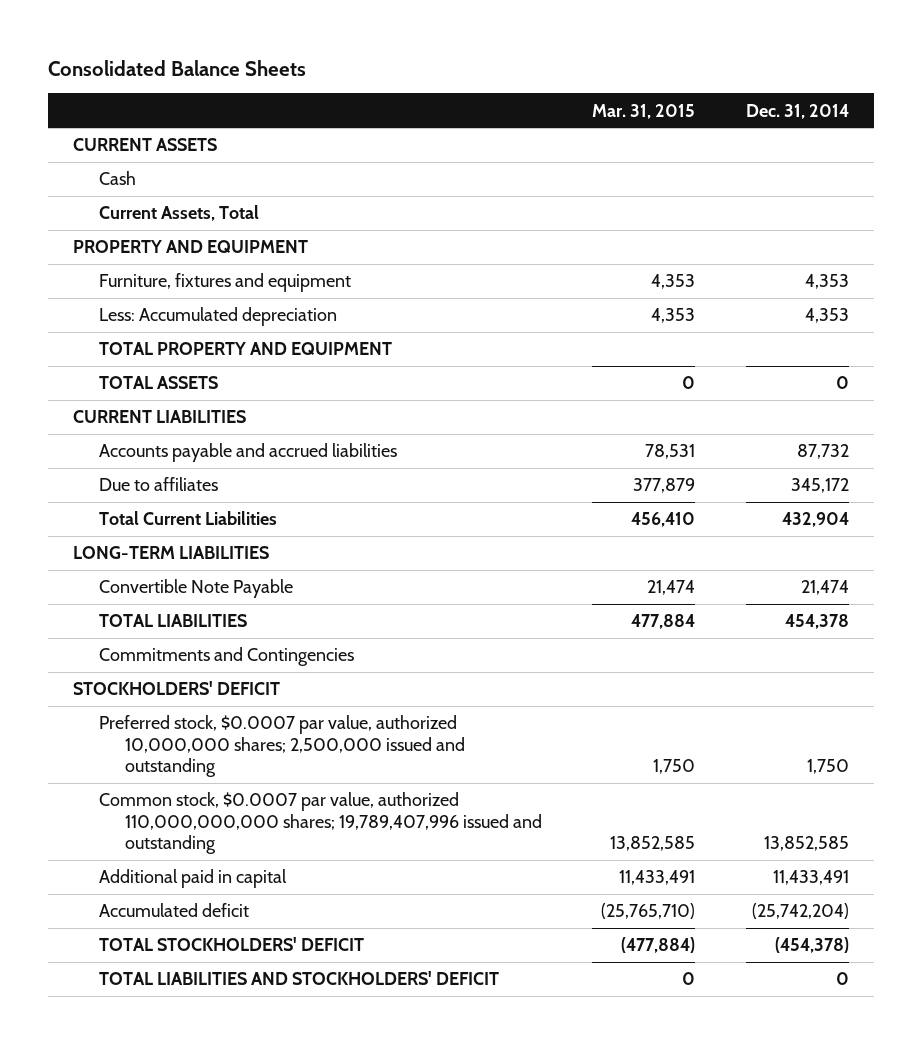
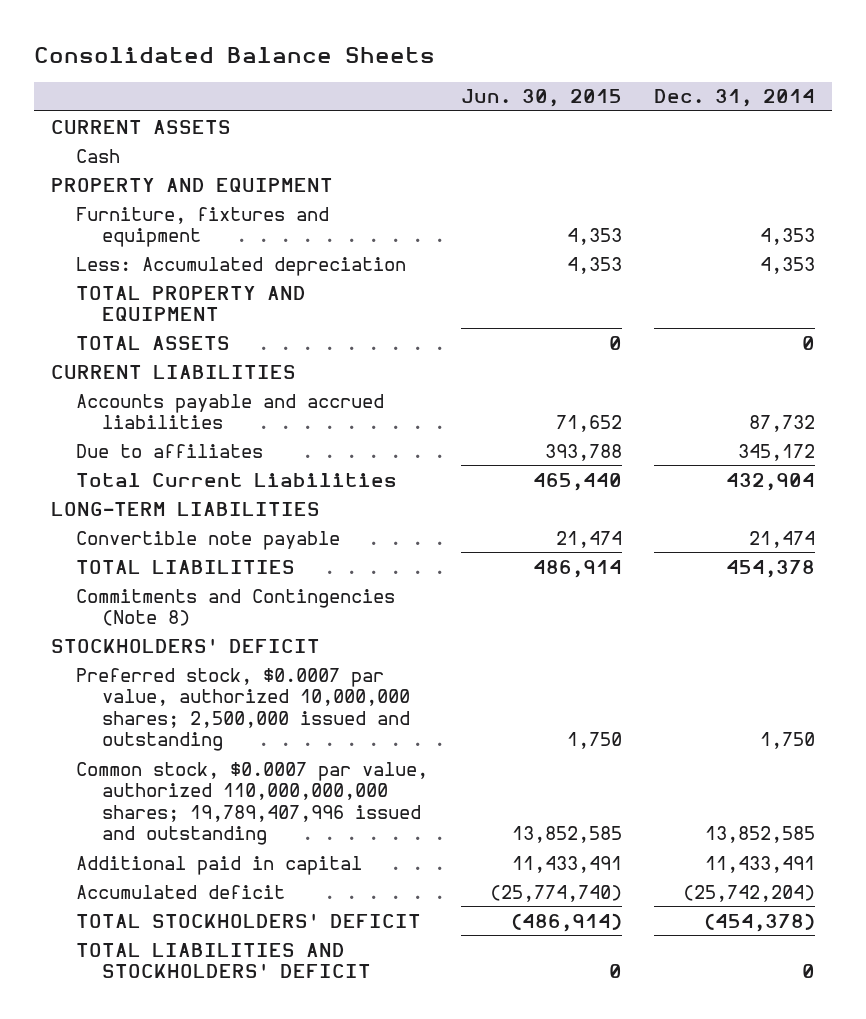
[592,103,696,119] Mar. 31, 2015 -> none
none -> [460,89,622,108] Jun. 30, 2015
[98,205,259,222] Current Assets, Total -> none
[98,579,293,599] Convertible Note Payable -> [76,530,341,550] Convertible note payable
[98,647,354,667] Commitments and Contingencies -> [76,588,396,627] Commitments and Contingencies (Note 8)

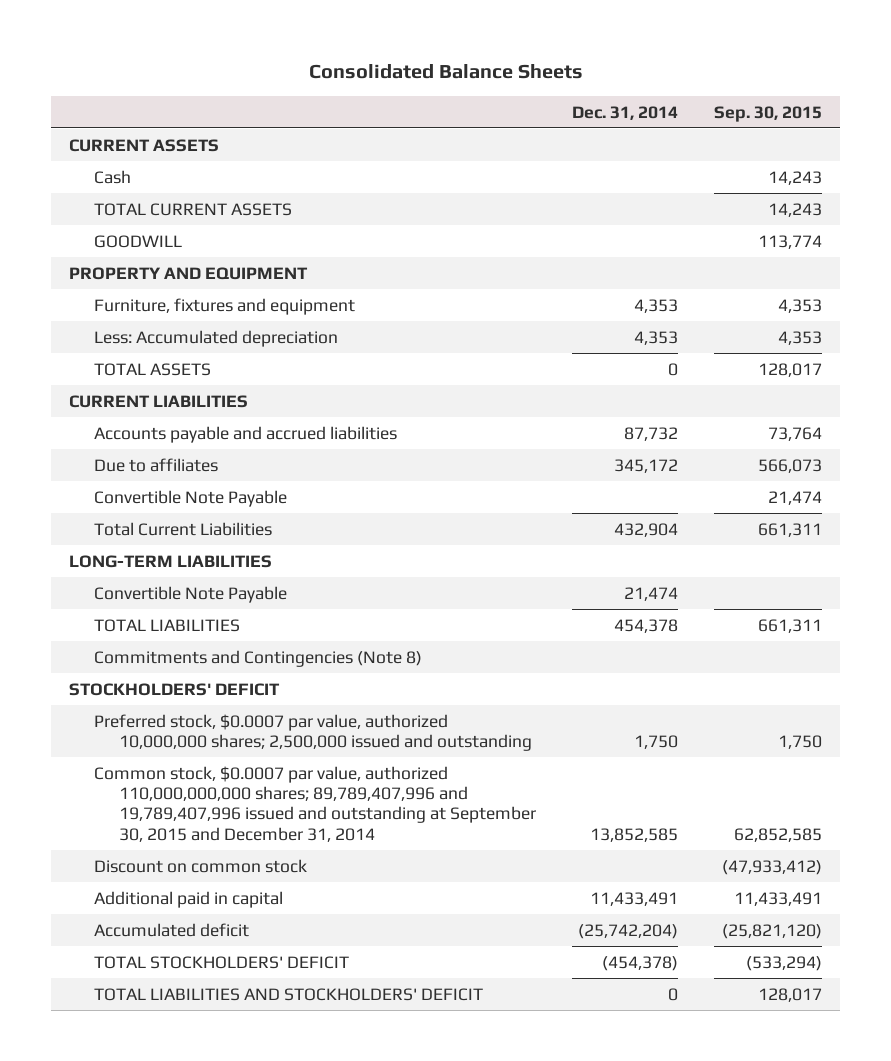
[460,89,622,108] Jun. 30, 2015 -> none
none -> [714,105,823,122] Sep. 30, 2015
none -> [93,202,292,216] TOTAL CURRENT ASSETS
none -> [93,234,182,248] GOODWILL
[76,285,307,322] TOTAL PROPERTY AND EQUIPMENT -> none
none -> [93,489,287,507] Convertible Note Payable
[76,530,341,550] Convertible note payable -> [93,585,287,603] Convertible Note Payable
[76,761,429,846] Common stock, $0.0007 par value, authorized 110,000,000,000 shares; 19,789,407,996 issued and outstanding -> [93,765,536,842] Common stock, $0.0007 par value, authorized 110,000,000,000 shares; 89,789,407,996 and 19,789,407,996 issued and outstanding at September 30, 2015 and December 31, 2014
none -> [93,858,307,873] Discount on common stock

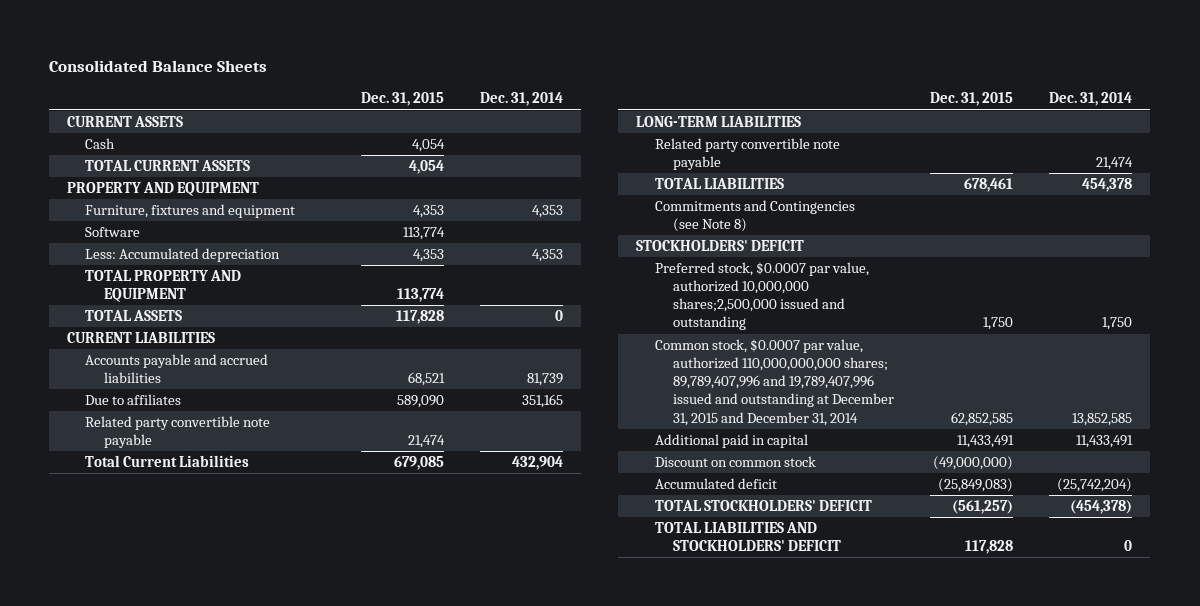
[714,105,823,122] Sep. 30, 2015 -> none
none -> [360,92,444,107] Dec. 31, 2015
[93,234,182,248] GOODWILL -> none
none -> [85,227,141,238] Software
none -> [85,270,242,303] TOTAL PROPERTY AND EQUIPMENT
[623,426,678,441] 87,732 -> [527,373,564,387] 81,739
[613,458,678,473] 345,172 -> [522,394,564,409] 351,165
[93,489,287,507] Convertible Note Payable -> [85,416,271,449] Related party convertible note payable
[93,585,287,603] Convertible Note Payable -> [654,138,840,171] Related party convertible note payable
[93,649,422,667] Commitments and Contingencies (Note 8) -> [654,200,855,233] Commitments and Contingencies (see Note 8)
[93,713,532,751] Preferred stock, $0.0007 par value, authorized 10,000,000 shares; 2,500,000 issued and outstanding -> [654,262,869,331] Preferred stock, $0.0007 par value, authorized 10,000,000 shares;2,500,000 issued and outstanding
[93,765,536,842] Common stock, $0.0007 par value, authorized 110,000,000,000 shares; 89,789,407,996 and 19,789,407,996 issued and outstanding at September 30, 2015 and December 31, 2014 -> [654,339,894,426] Common stock, $0.0007 par value, authorized 110,000,000,000 shares; 89,789,407,996 and 19,789,407,996 issued and outstanding at December 31, 2015 and December 31, 2014
[93,858,307,873] Discount on common stock -> [654,456,816,468] Discount on common stock

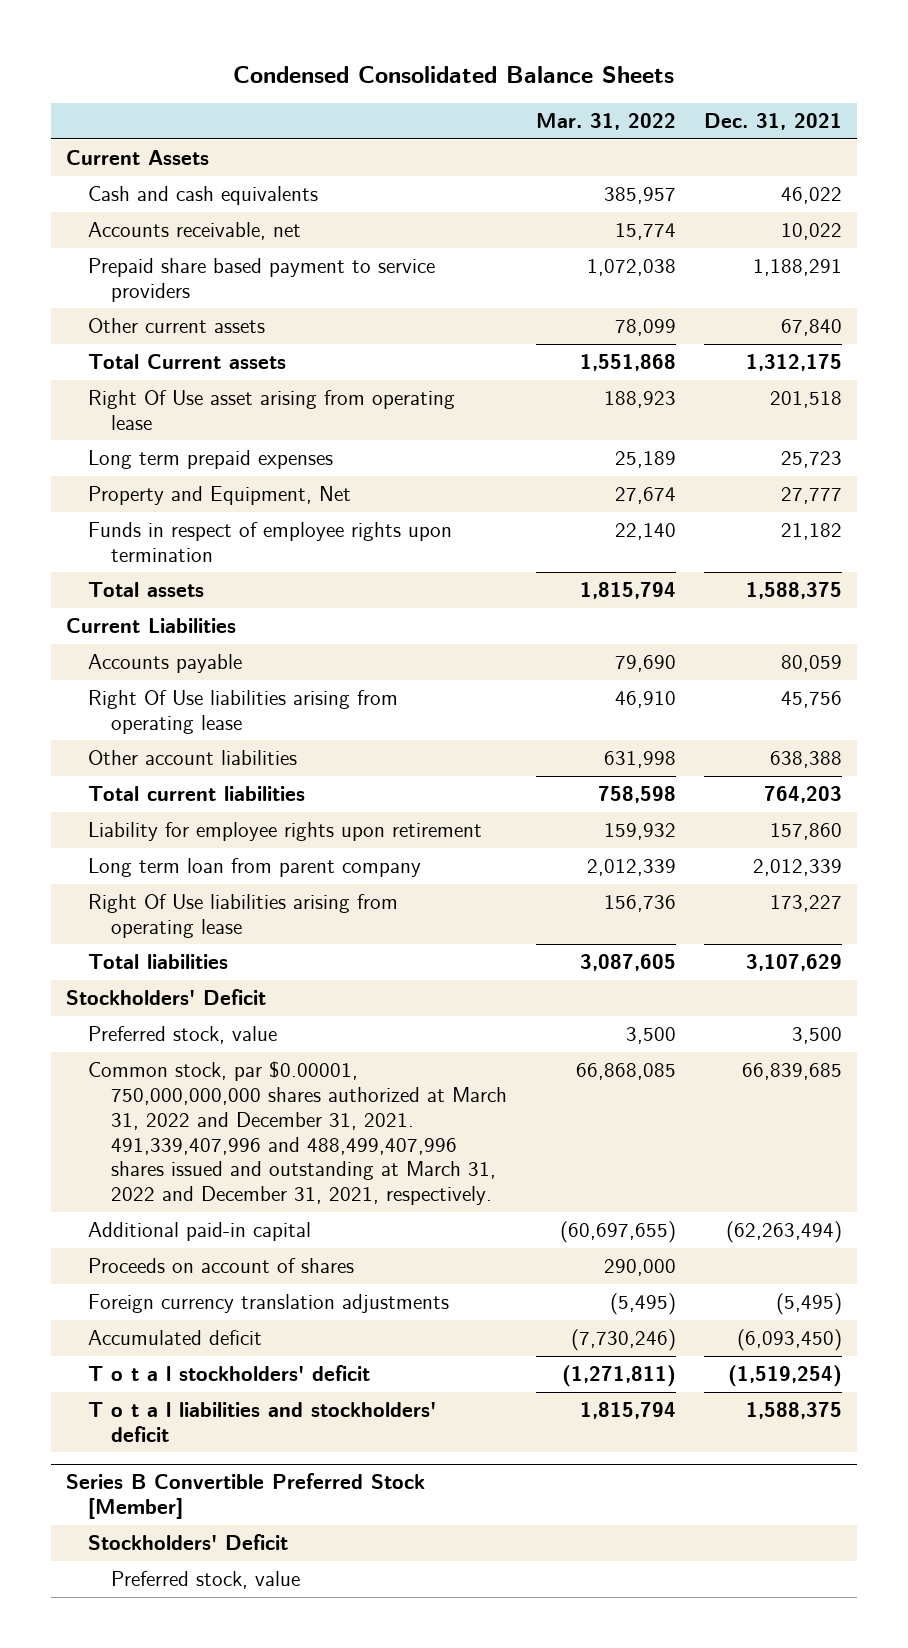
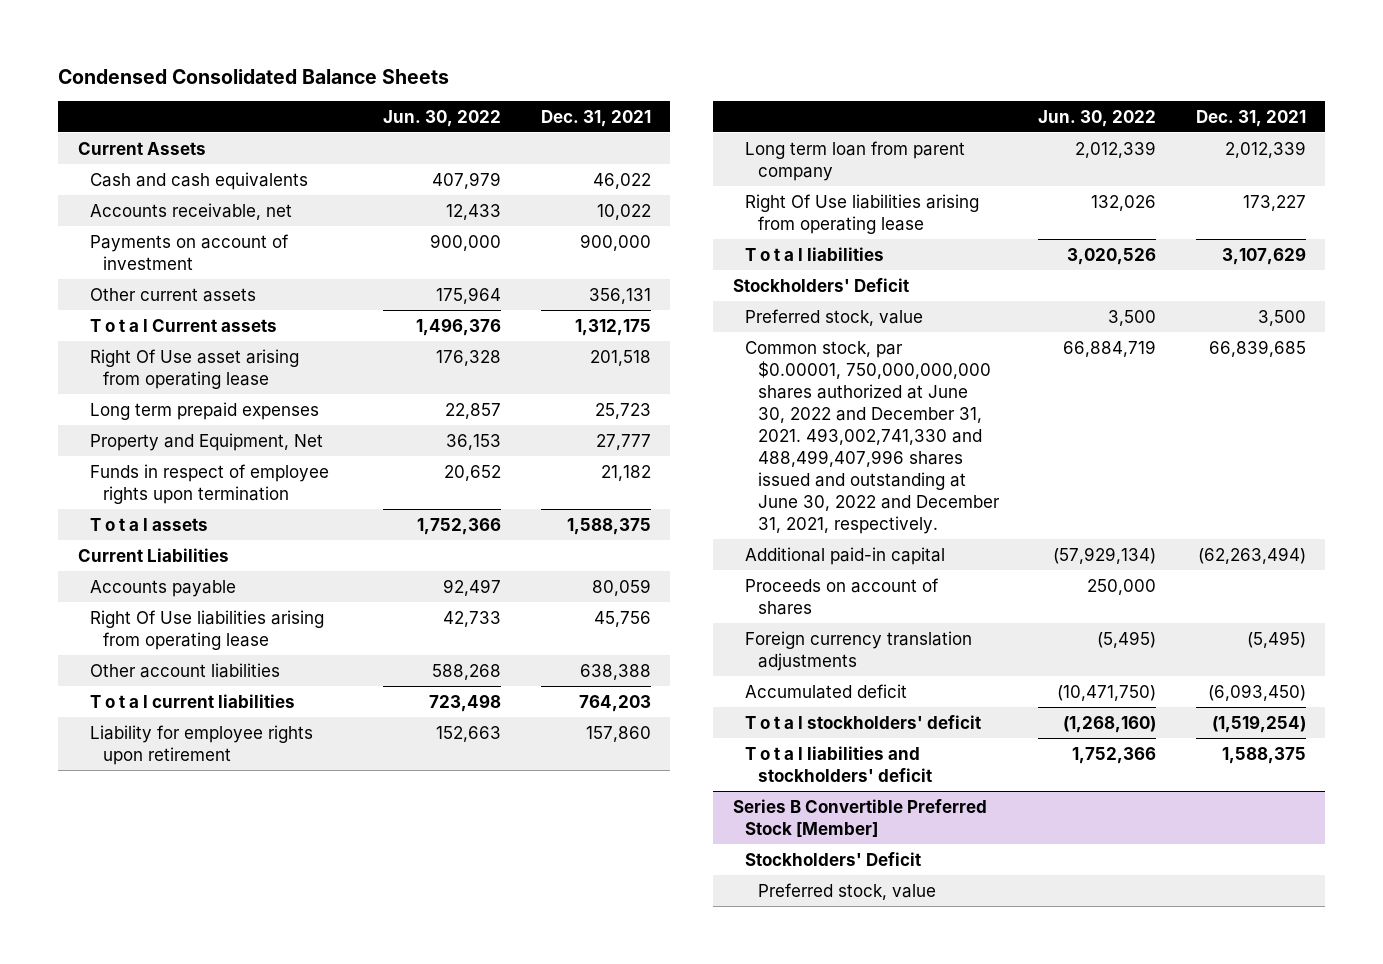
[535,113,676,131] Mar. 31, 2022 -> none
none -> [383,109,502,127] Jun. 30, 2022
[88,257,436,302] Prepaid share based payment to service providers -> none
none -> [90,233,290,270] Payments on account of investment
[781,318,843,336] 67,840 -> [588,287,651,304] 356,131
[88,353,287,369] Total Current assets -> [90,318,278,332] T o t a l Current assets
[88,581,205,597] Total assets -> [90,517,209,531] T o t a l assets
[88,785,306,801] Total current liabilities -> [90,693,296,708] T o t a l current liabilities
[88,953,229,969] Total liabilities -> [745,246,885,261] T o t a l liabilities
[88,1060,508,1206] Common stock, par $0.00001, 750,000,000,000 shares authorized at March 31, 2022 and December 31, 2021. 491,339,407,996 and 488,499,407,996 shares issued and outstanding at March 31, 2022 and December 31, 2021, respectively. -> [745,340,1000,534] Common stock, par $0.00001, 750,000,000,000 shares authorized at June 30, 2022 and December 31, 2021. 493,002,741,330 and 488,499,407,996 shares issued and outstanding at June 30, 2022 and December 31, 2021, respectively.

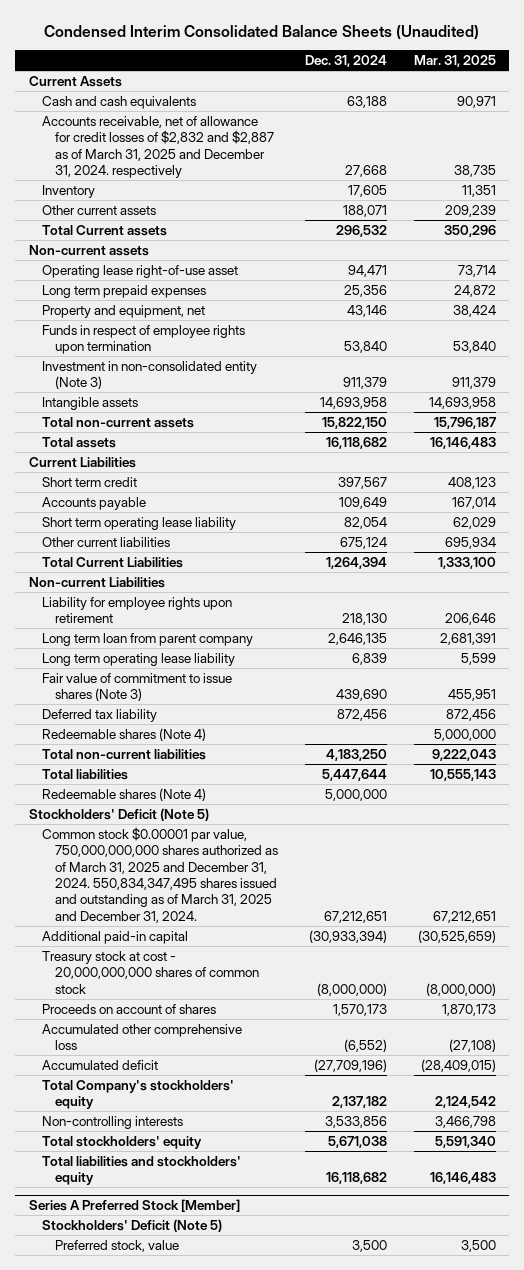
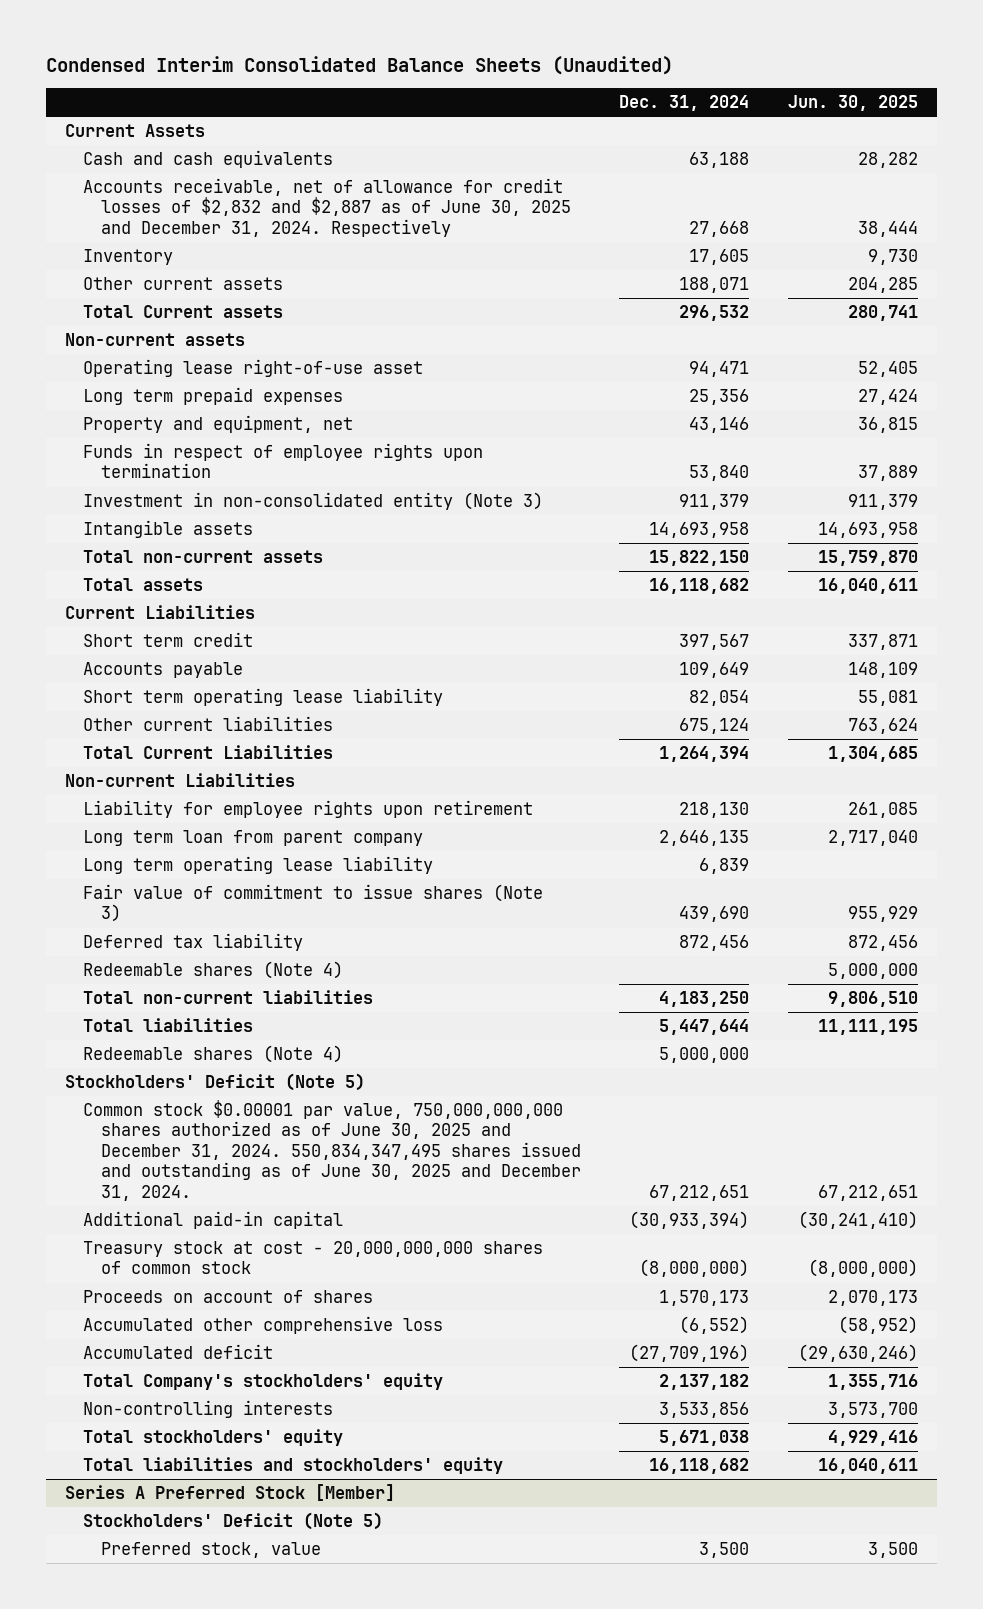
[413,55,496,68] Mar. 31, 2025 -> none
none -> [787,95,918,112] Jun. 30, 2025
[42,116,275,179] Accounts receivable, net of allowance for credit losses of $2,832 and $2,887 as of March 31, 2025 and December 31, 2024. respectively -> [83,178,571,237] Accounts receivable, net of allowance for credit losses of $2,832 and $2,887 as of June 30, 2025 and December 31, 2024. Respectively
[42,827,279,923] Common stock $0.00001 par value, 750,000,000,000 shares authorized as of March 31, 2025 and December 31, 2024. 550,834,347,495 shares issued and outstanding as of March 31, 2025 and December 31, 2024. -> [83,1100,581,1201] Common stock $0.00001 par value, 750,000,000,000 shares authorized as of June 30, 2025 and December 31, 2024. 550,834,347,495 shares issued and outstanding as of June 30, 2025 and December 31, 2024.

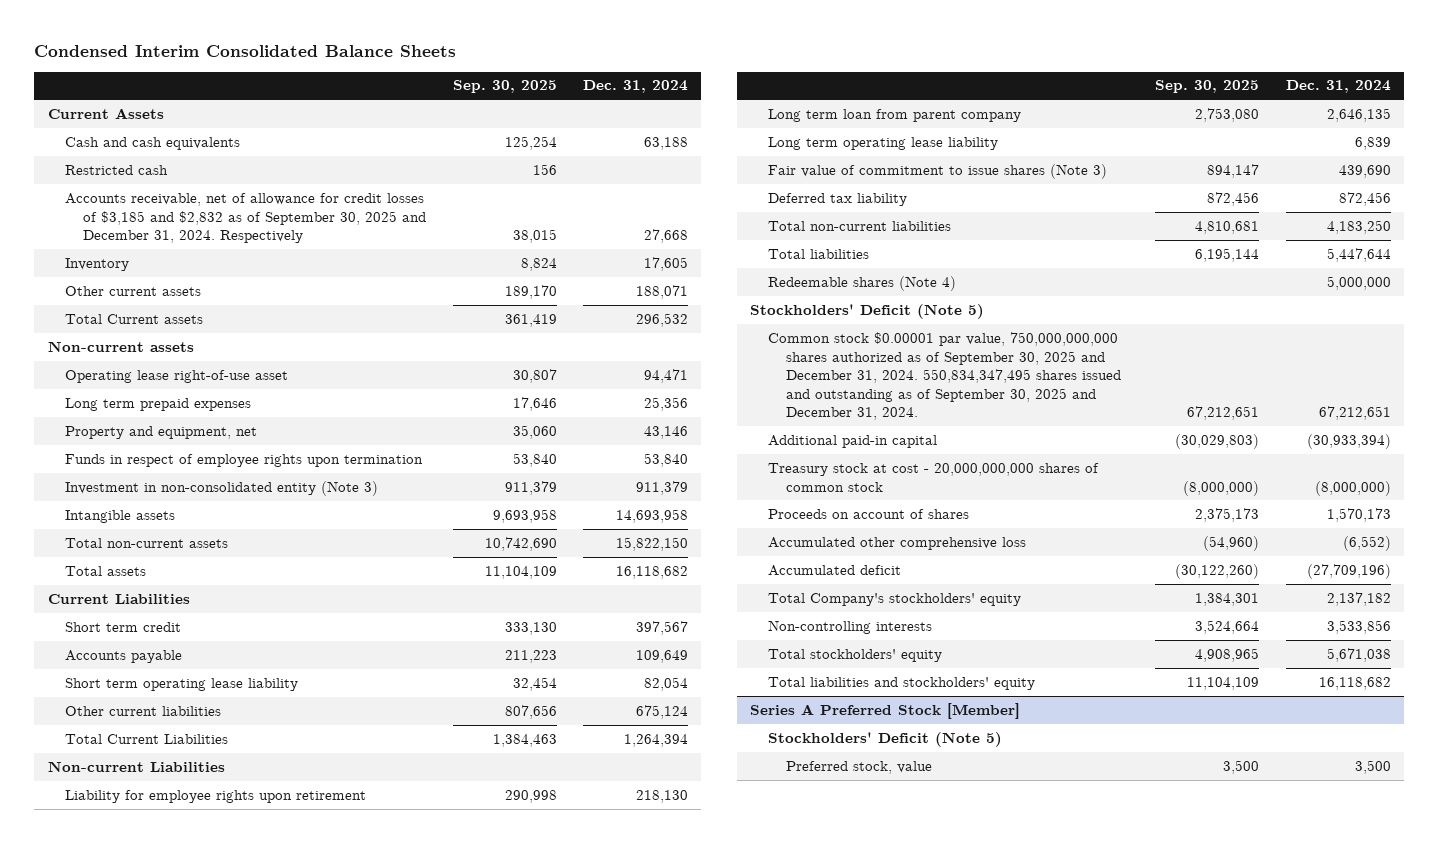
[46,55,674,75] Condensed Interim Consolidated Balance Sheets (Unaudited) -> [34,44,457,57] Condensed Interim Consolidated Balance Sheets
[787,95,918,112] Jun. 30, 2025 -> none
none -> [452,80,557,94] Sep. 30, 2025
none -> [65,164,169,175] Restricted cash
[83,178,571,237] Accounts receivable, net of allowance for credit losses of $2,832 and $2,887 as of June 30, 2025 and December 31, 2024. Respectively -> [65,192,427,244] Accounts receivable, net of allowance for credit losses of $3,185 and $2,832 as of September 30, 2025 and December 31, 2024. Respectively
[83,961,344,980] Redeemable shares (Note 4) -> none
[83,1100,581,1201] Common stock $0.00001 par value, 750,000,000,000 shares authorized as of June 30, 2025 and December 31, 2024. 550,834,347,495 shares issued and outstanding as of June 30, 2025 and December 31, 2024. -> [768,331,1122,421] Common stock $0.00001 par value, 750,000,000,000 shares authorized as of September 30, 2025 and December 31, 2024. 550,834,347,495 shares issued and outstanding as of September 30, 2025 and December 31, 2024.

